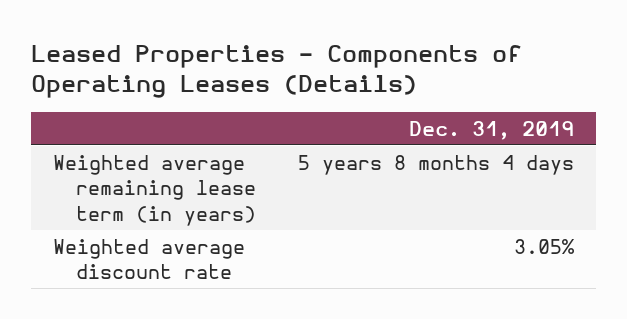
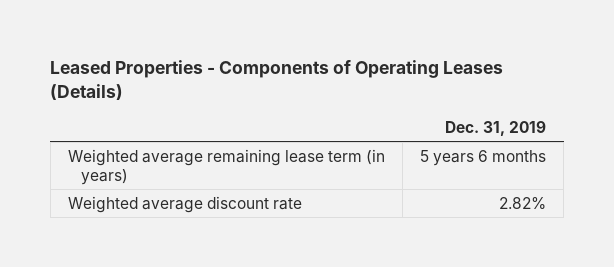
[298,154,575,175] 5 years 8 months 4 days -> [419,149,546,166] 5 years 6 months
[514,238,576,254] 3.05% -> [498,196,546,209] 2.82%

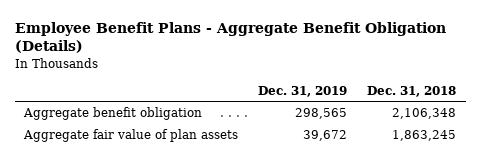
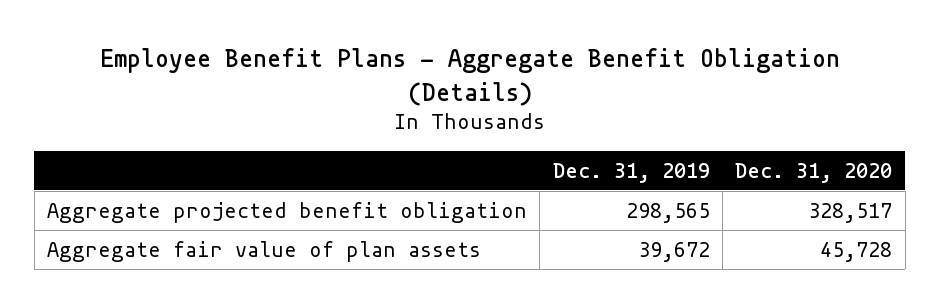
[366,85,456,97] Dec. 31, 2018 -> none
none -> [735,162,893,183] Dec. 31, 2020
[23,107,203,121] Aggregate benefit obligation -> [47,201,528,223] Aggregate projected benefit obligation

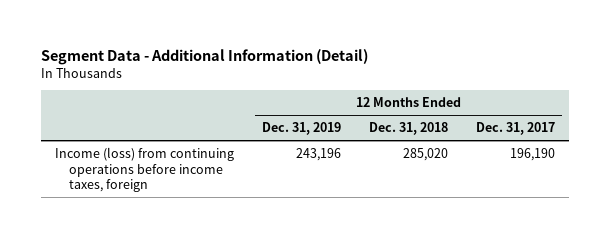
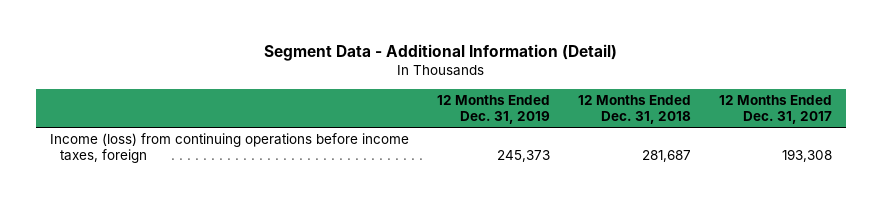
[296,148,342,162] 243,196 -> [496,150,550,163] 245,373
[403,148,449,162] 285,020 -> [641,150,691,163] 281,687
[510,148,556,162] 196,190 -> [781,149,832,163] 193,308

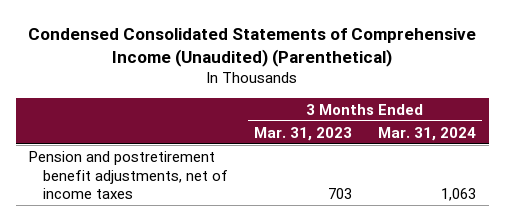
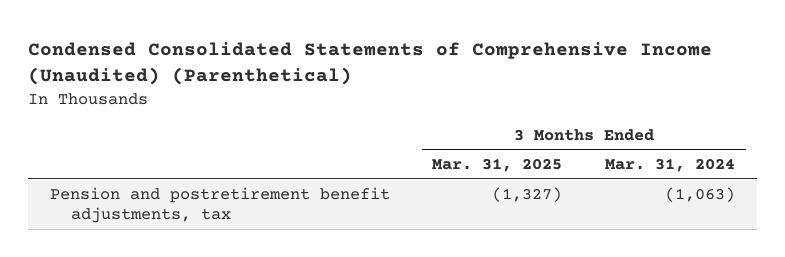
[254,126,353,141] Mar. 31, 2023 -> none
none -> [432,158,563,173] Mar. 31, 2025
[29,150,229,200] Pension and postretirement benefit adjustments, net of income taxes -> [49,187,390,224] Pension and postretirement benefit adjustments, tax
[440,188,476,202] 1,063 -> [665,187,736,203] (1,063)

